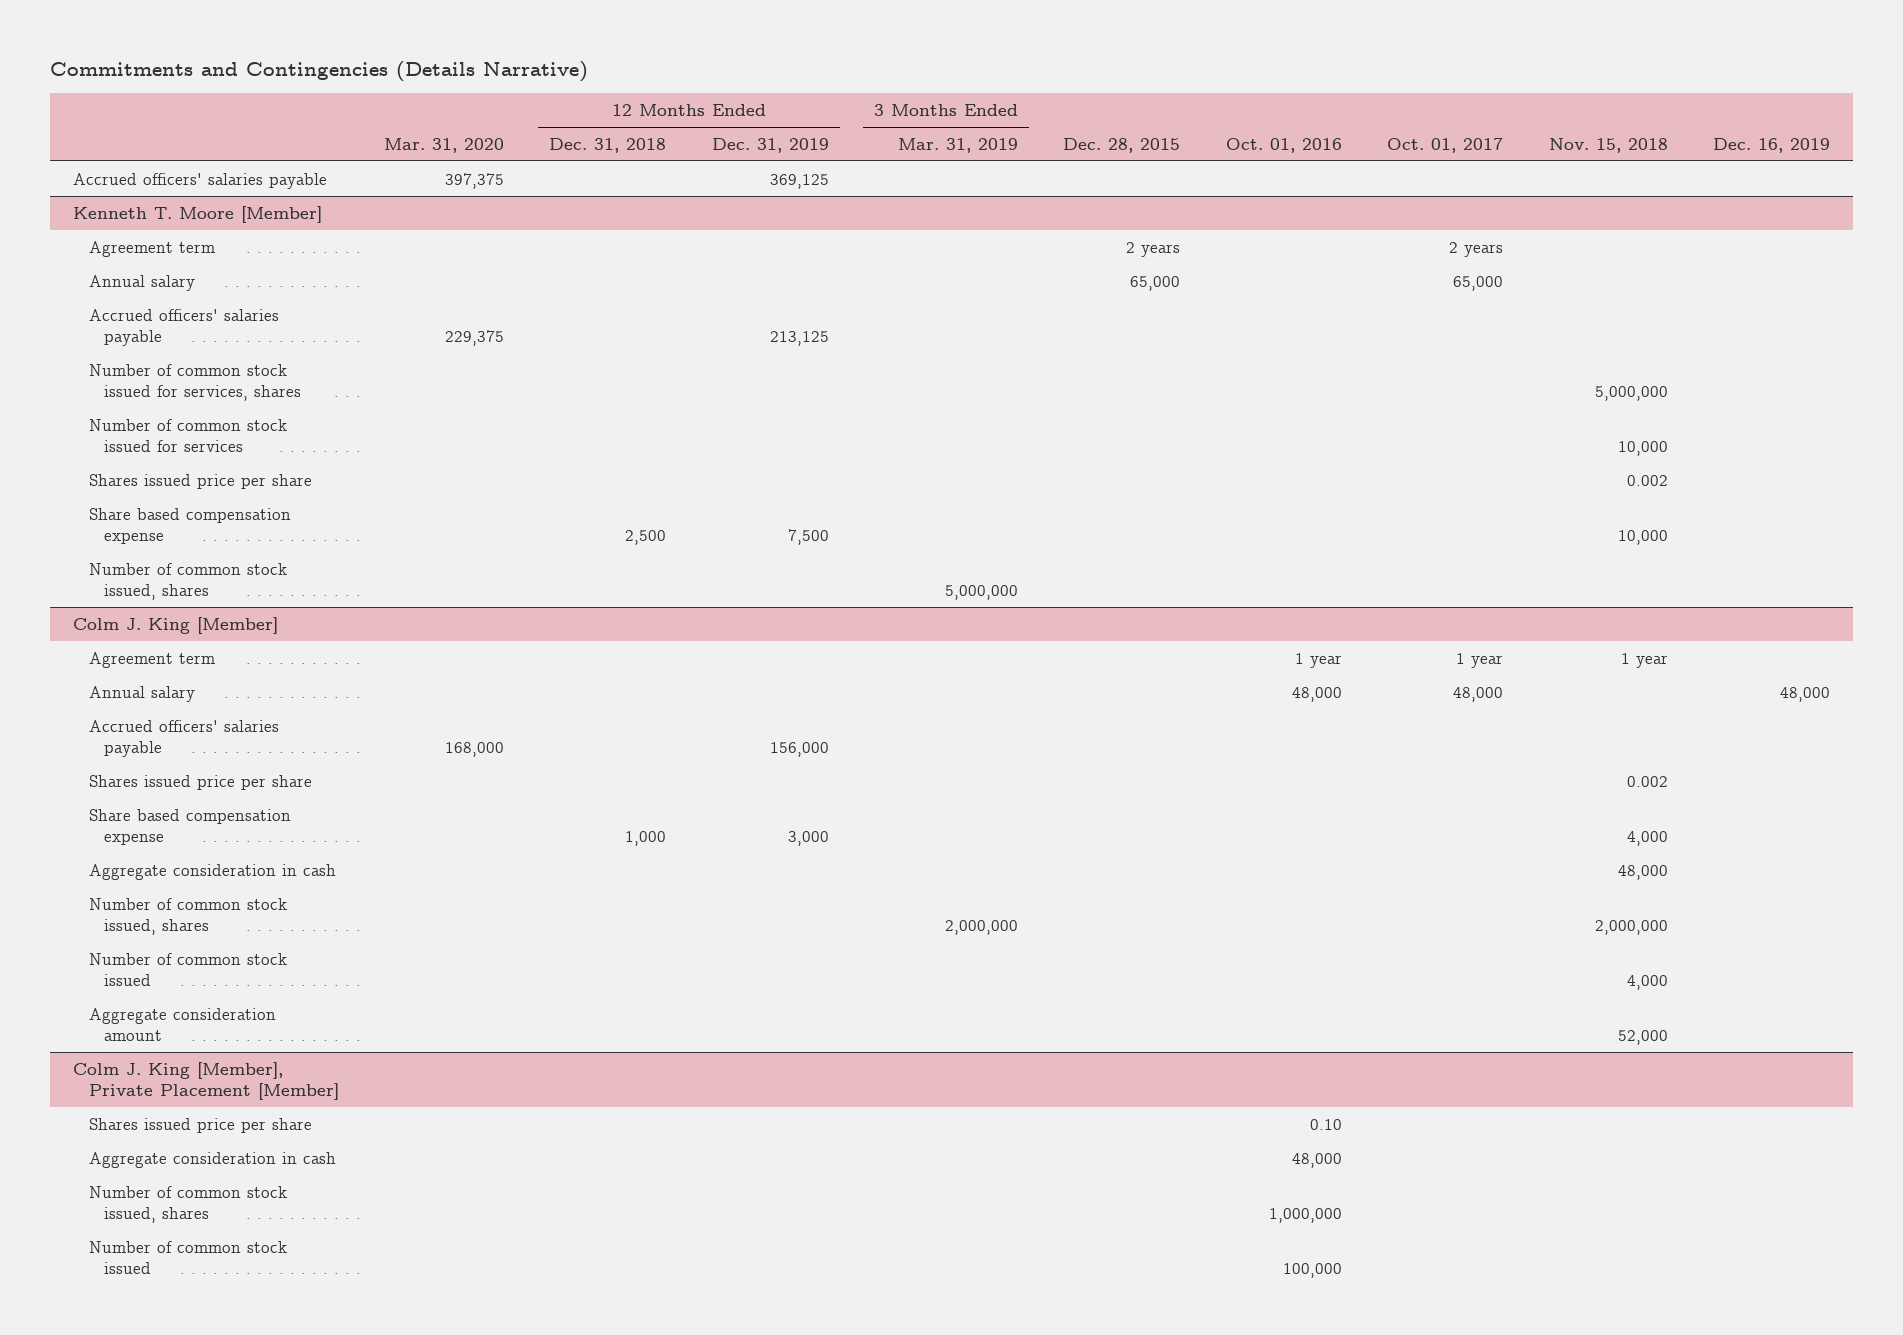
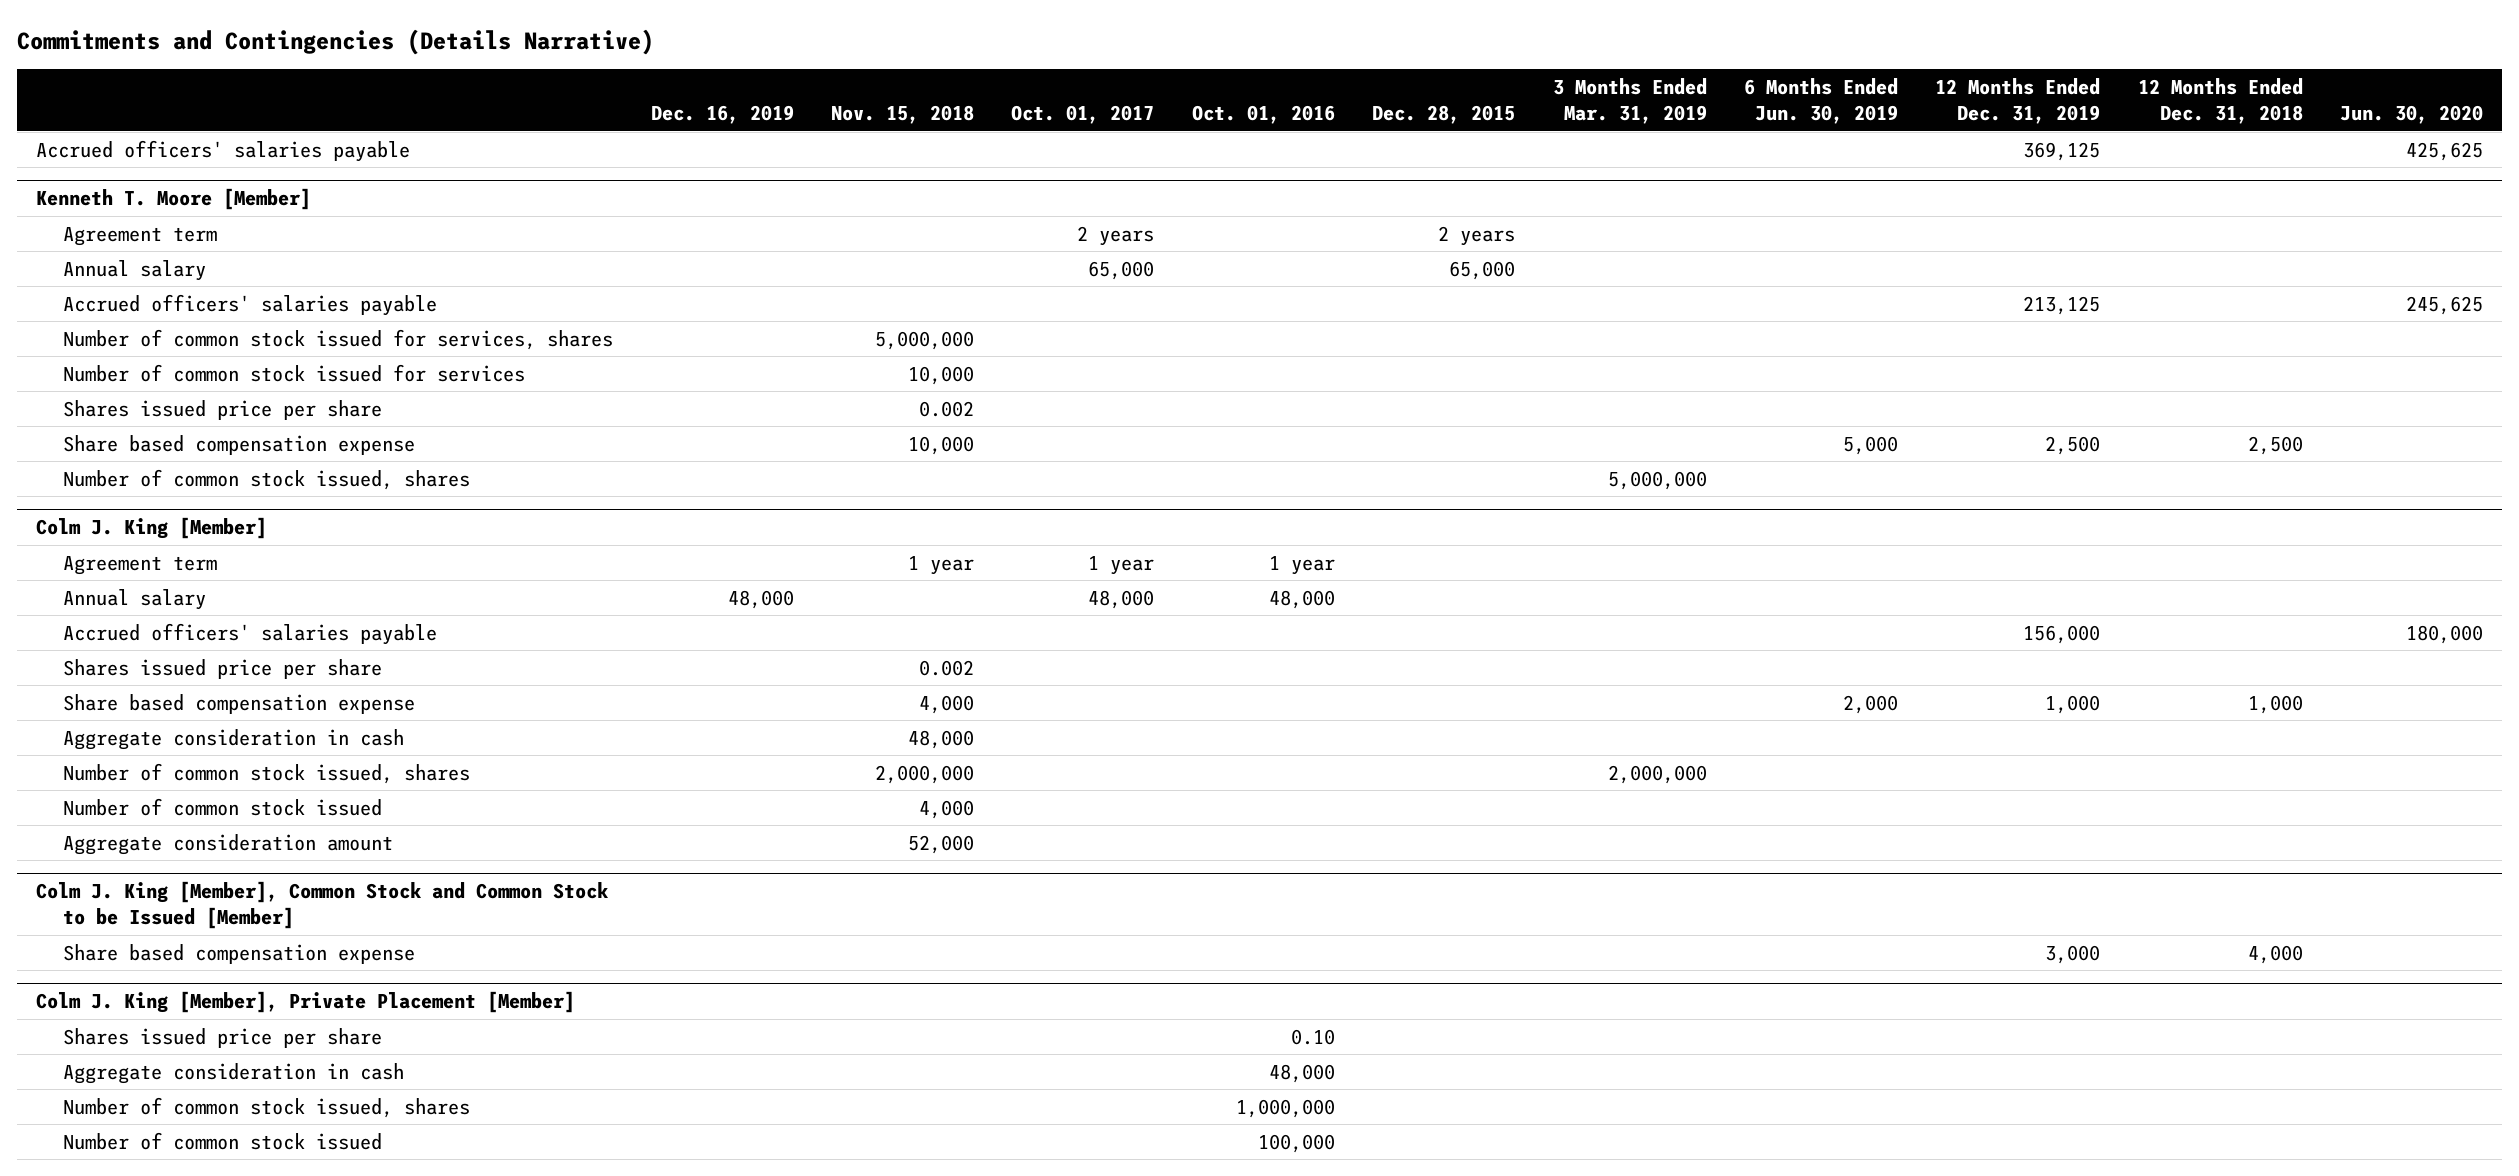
[383,137,504,153] Mar. 31, 2020 -> none
none -> [1743,77,1898,125] 6 Months Ended Jun. 30, 2019
none -> [2340,105,2484,125] Jun. 30, 2020
[787,529,829,546] 7,500 -> [2045,435,2101,455] 2,500
[787,831,829,847] 3,000 -> [2045,694,2101,714] 1,000
none -> [36,880,610,930] Colm J. King [Member], Common Stock and Common Stock to be Issued [Member]
none -> [63,943,416,964] Share based compensation expense

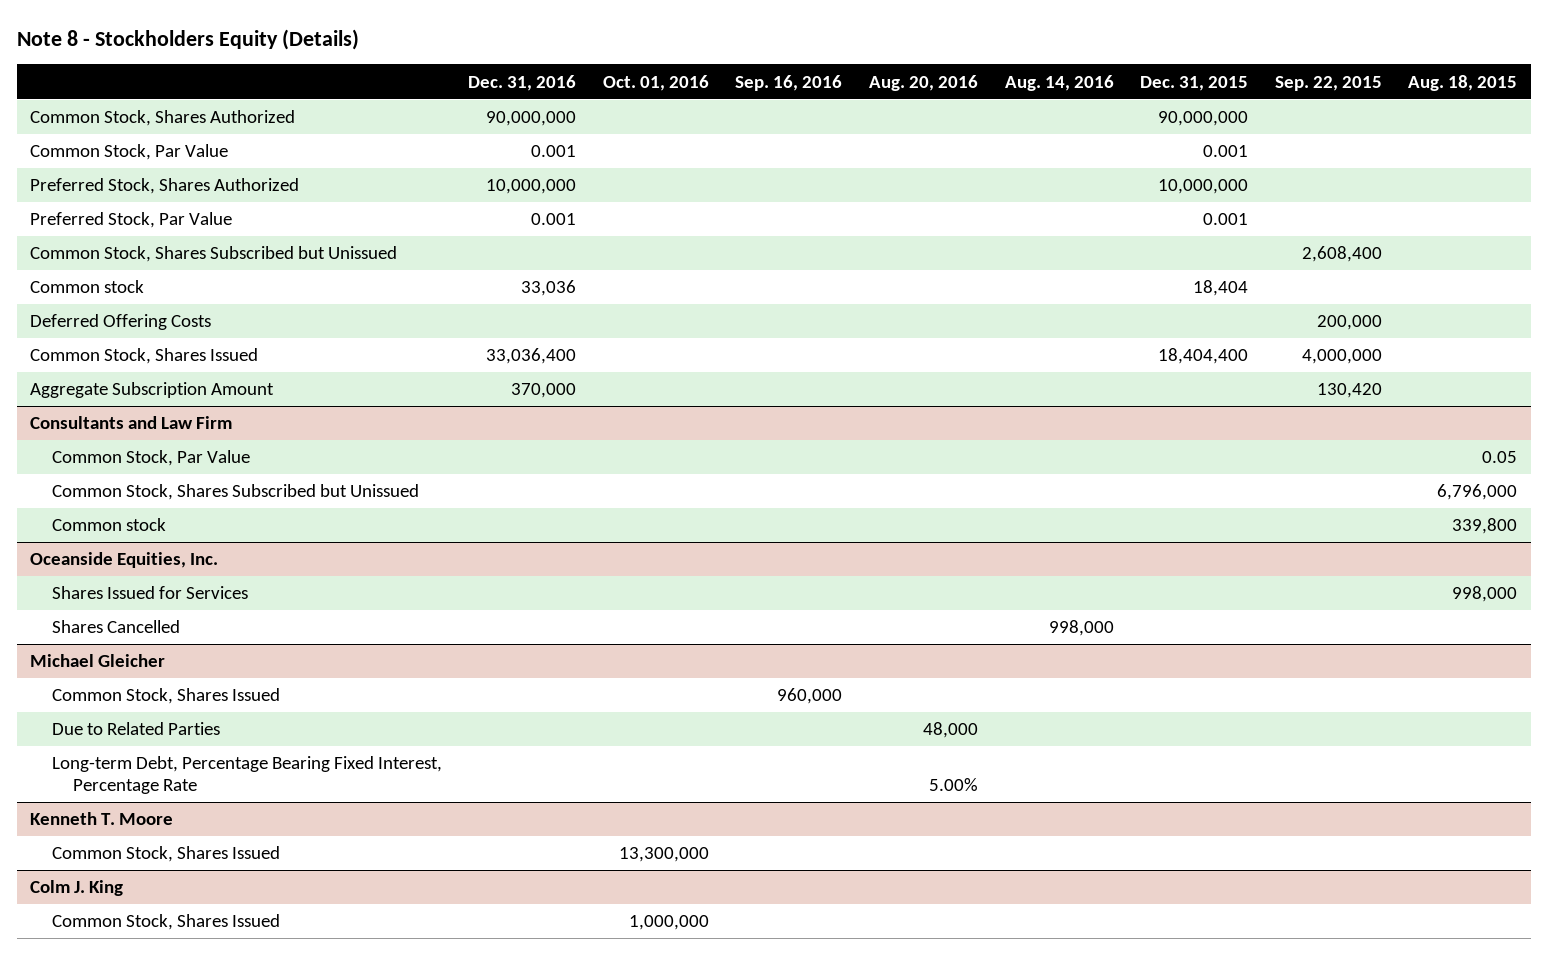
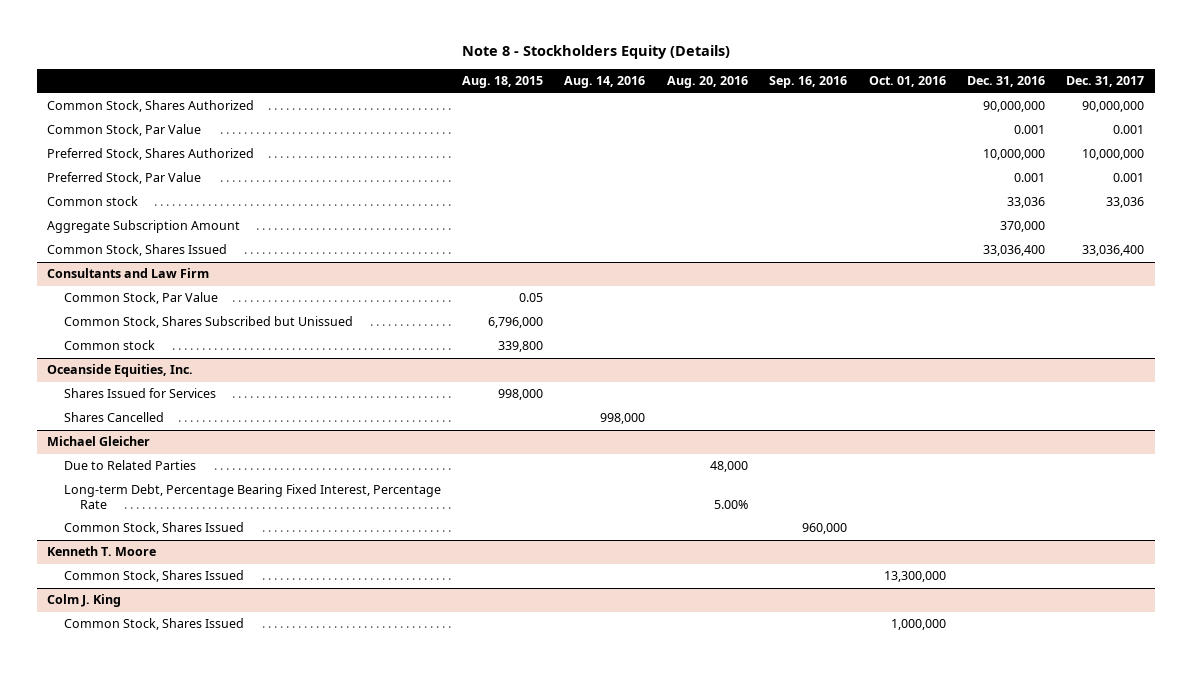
[1140,75,1249,91] Dec. 31, 2015 -> none
[1274,75,1382,91] Sep. 22, 2015 -> none
none -> [1066,76,1145,88] Dec. 31, 2017
[30,246,398,263] Common Stock, Shares Subscribed but Unissued -> none
[30,314,212,331] Deferred Offering Costs -> none
[30,348,259,365] Common Stock, Shares Issued -> [47,244,228,257] Common Stock, Shares Issued
[51,688,280,705] Common Stock, Shares Issued -> [63,522,244,535] Common Stock, Shares Issued

